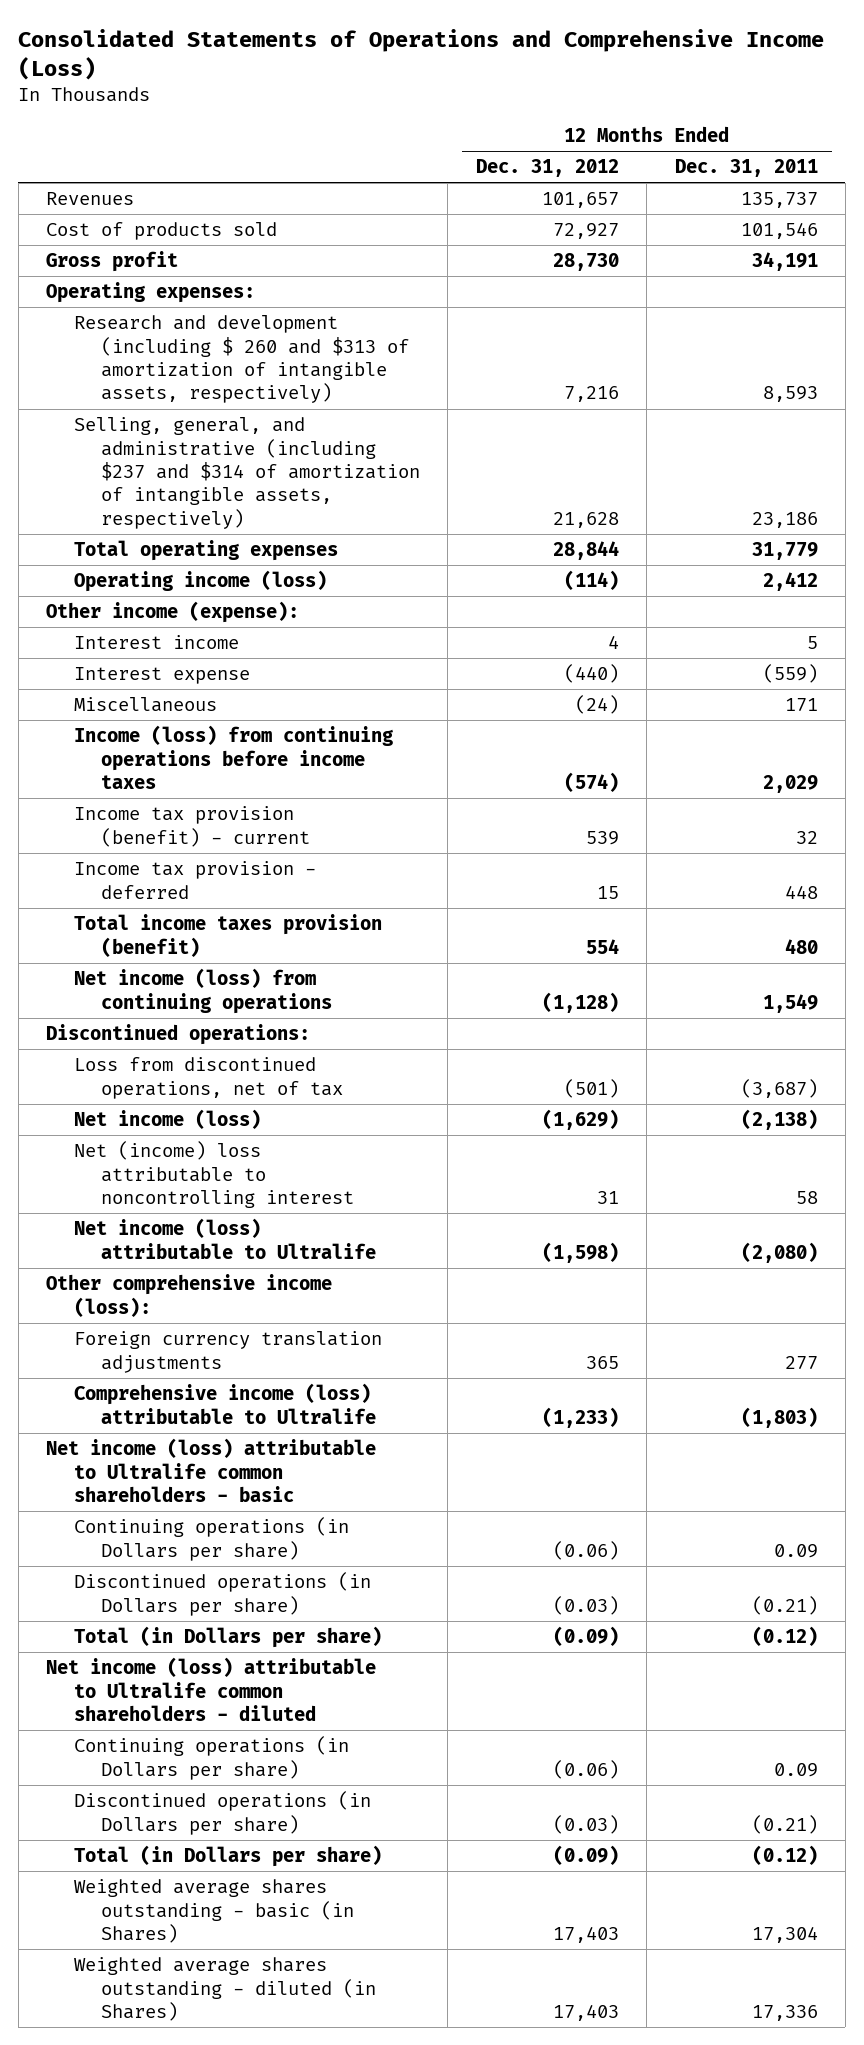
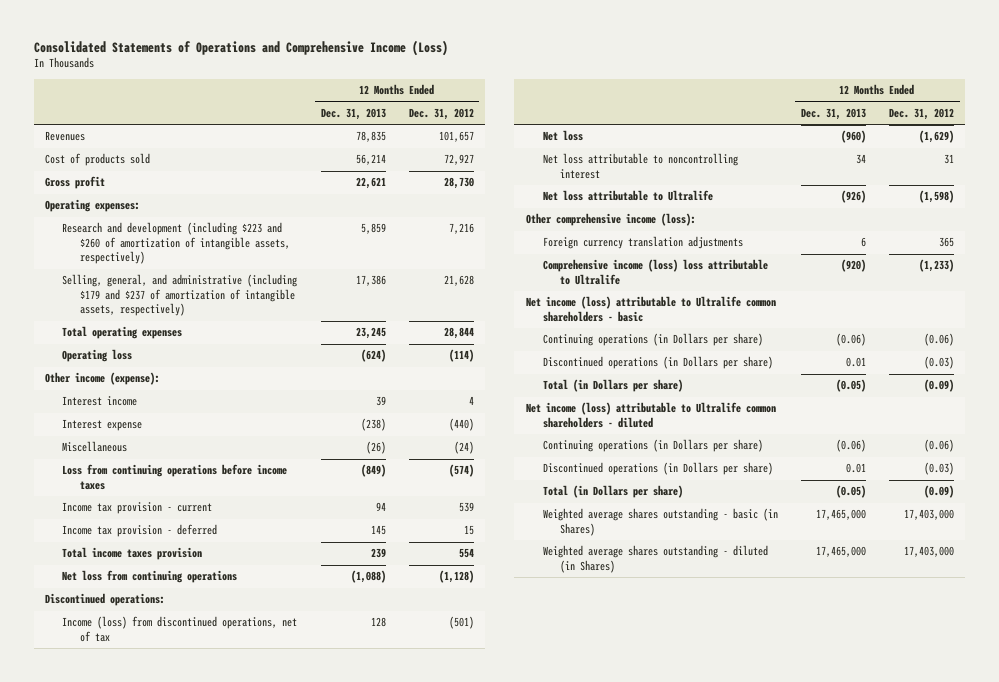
[674,159,818,178] Dec. 31, 2011 -> none
none -> [320,107,386,120] Dec. 31, 2013
[73,315,410,404] Research and development (including $ 260 and $313 of amortization of intangible assets, respectively) -> [62,222,290,265] Research and development (including $223 and $260 of amortization of intangible assets, respectively)
[73,417,421,529] Selling, general, and administrative (including $237 and $314 of amortization of intangible assets, respectively) -> [62,274,298,317] Selling, general, and administrative (including $179 and $237 of amortization of intangible assets, respectively)
[73,570,327,593] Operating income (loss) -> [62,349,133,363] Operating loss
[73,725,393,790] Income (loss) from continuing operations before income taxes -> [62,464,288,490] Loss from continuing operations before income taxes
[73,806,311,847] Income tax provision (benefit) - current -> [62,502,213,515] Income tax provision - current
[73,914,382,957] Total income taxes provision (benefit) -> [62,547,203,561] Total income taxes provision
[73,968,333,1014] Net income (loss) from continuing operations -> [62,570,238,584] Net loss from continuing operations
[73,1057,344,1099] Loss from discontinued operations, net of tax -> [62,616,298,642] Income (loss) from discontinued operations, net of tax
[73,1109,261,1130] Net income (loss) -> [542,130,583,142] Net loss
[73,1141,355,1209] Net (income) loss attributable to noncontrolling interest -> [542,153,738,179] Net loss attributable to noncontrolling interest
[73,1218,377,1259] Net income (loss) attributable to Ultralife -> [542,190,713,202] Net loss attributable to Ultralife
[73,1383,377,1424] Comprehensive income (loss) attributable to Ultralife -> [542,259,768,285] Comprehensive income (loss) loss attributable to Ultralife
[552,1926,619,1944] 17,403 -> [903,509,954,521] 17,403,000
[552,2004,619,2022] 17,403 -> [903,546,954,558] 17,403,000

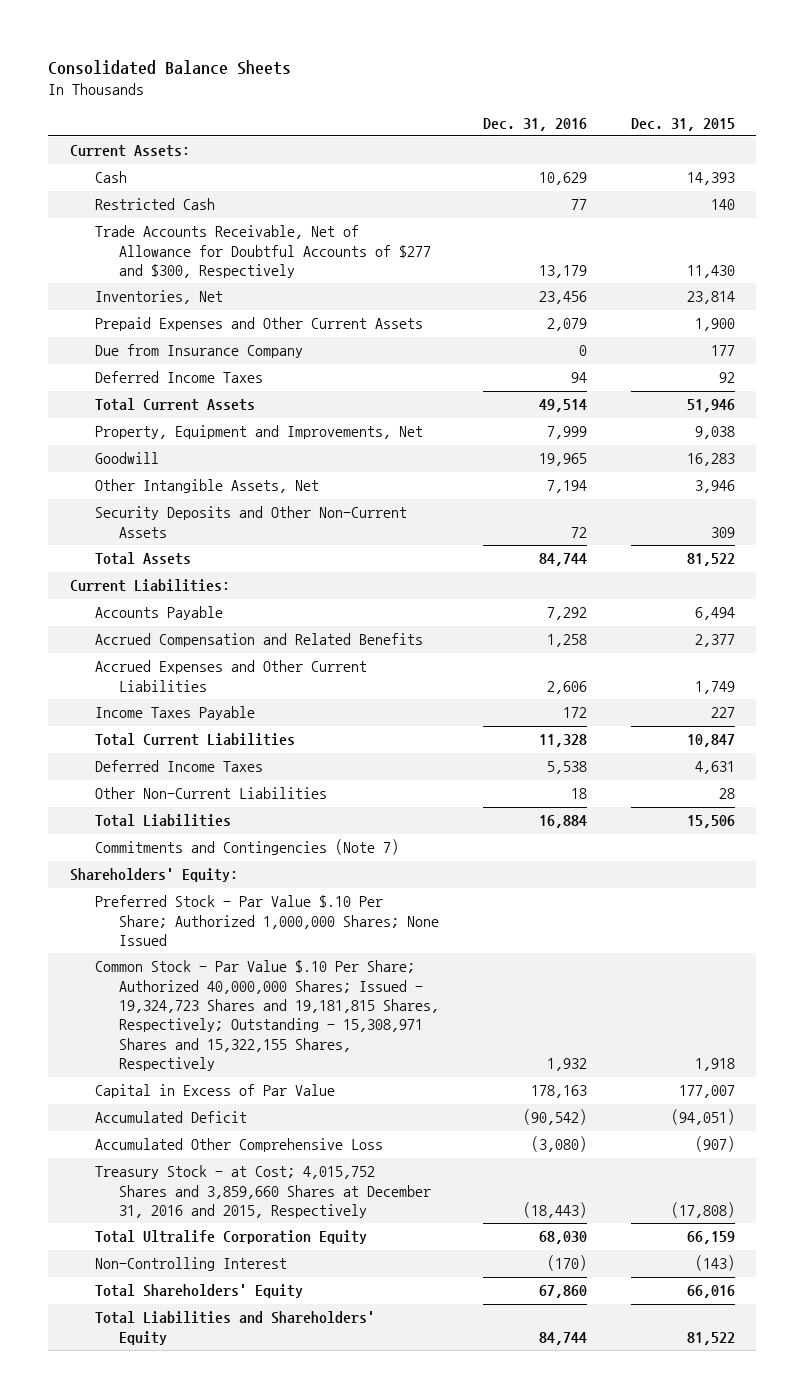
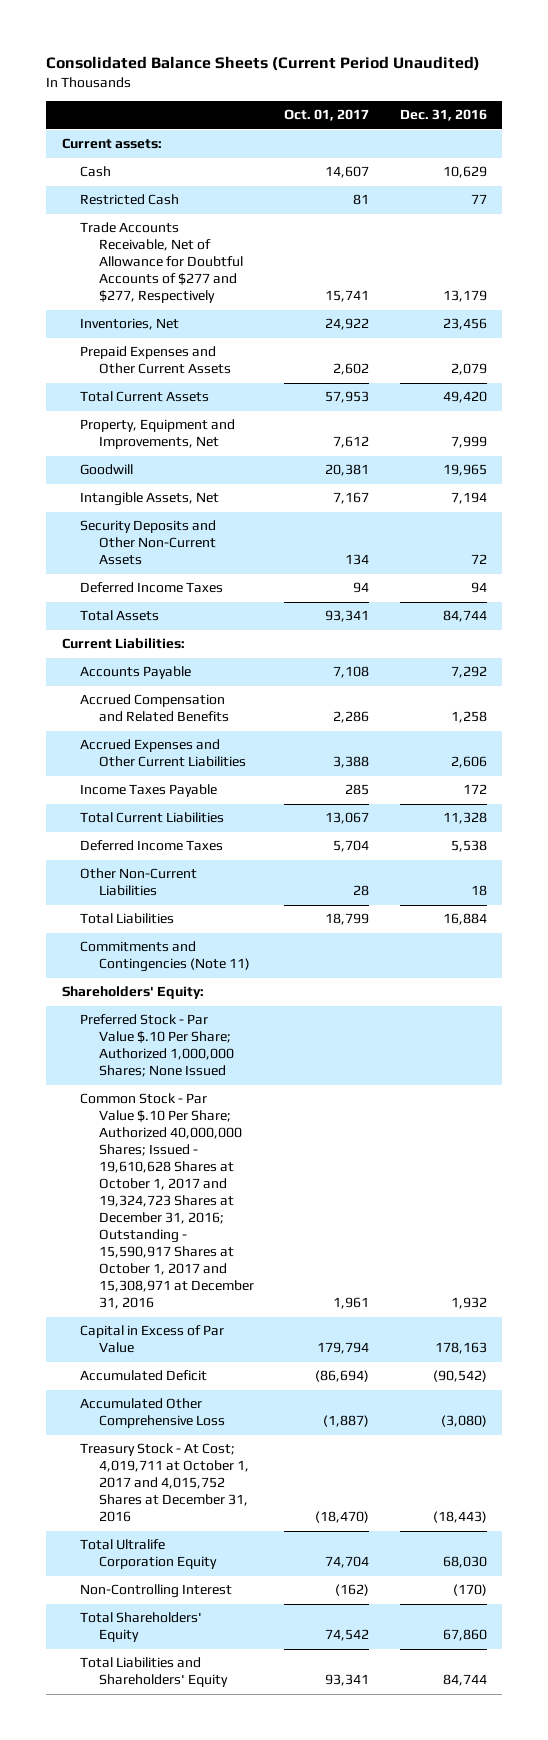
[48,59,292,75] Consolidated Balance Sheets -> [46,56,481,72] Consolidated Balance Sheets (Current Period Unaudited)
[630,117,735,131] Dec. 31, 2015 -> none
none -> [284,109,370,122] Oct. 01, 2017
[69,145,190,158] Current Assets: -> [61,138,162,150] Current assets:
[94,225,432,279] Trade Accounts Receivable, Net of Allowance for Doubtful Accounts of $277 and $300, Respectively -> [80,222,244,304] Trade Accounts Receivable, Net of Allowance for Doubtful Accounts of $277 and $277, Respectively
[94,344,303,359] Due from Insurance Company -> none
[538,399,587,413] 49,514 -> [442,391,487,404] 49,420
[94,479,319,494] Other Intangible Assets, Net -> [80,492,220,507] Intangible Assets, Net
[94,371,263,384] Deferred Income Taxes -> [80,582,224,594] Deferred Income Taxes
[94,839,399,856] Commitments and Contingencies (Note 7) -> [80,941,251,973] Commitments and Contingencies (Note 11)
[94,960,440,1072] Common Stock - Par Value $.10 Per Share; Authorized 40,000,000 Shares; Issued - 19,324,723 Shares and 19,181,815 Shares, Respectively; Outstanding - 15,308,971 Shares and 15,322,155 Shares, Respectively -> [80,1093,255,1310] Common Stock - Par Value $.10 Per Share; Authorized 40,000,000 Shares; Issued - 19,610,628 Shares at October 1, 2017 and 19,324,723 Shares at December 31, 2016; Outstanding - 15,590,917 Shares at October 1, 2017 and 15,308,971 at December 31, 2016
[94,1165,432,1219] Treasury Stock - at Cost; 4,015,752 Shares and 3,859,660 Shares at December 31, 2016 and 2015, Respectively -> [80,1443,250,1523] Treasury Stock - At Cost; 4,019,711 at October 1, 2017 and 4,015,752 Shares at December 31, 2016

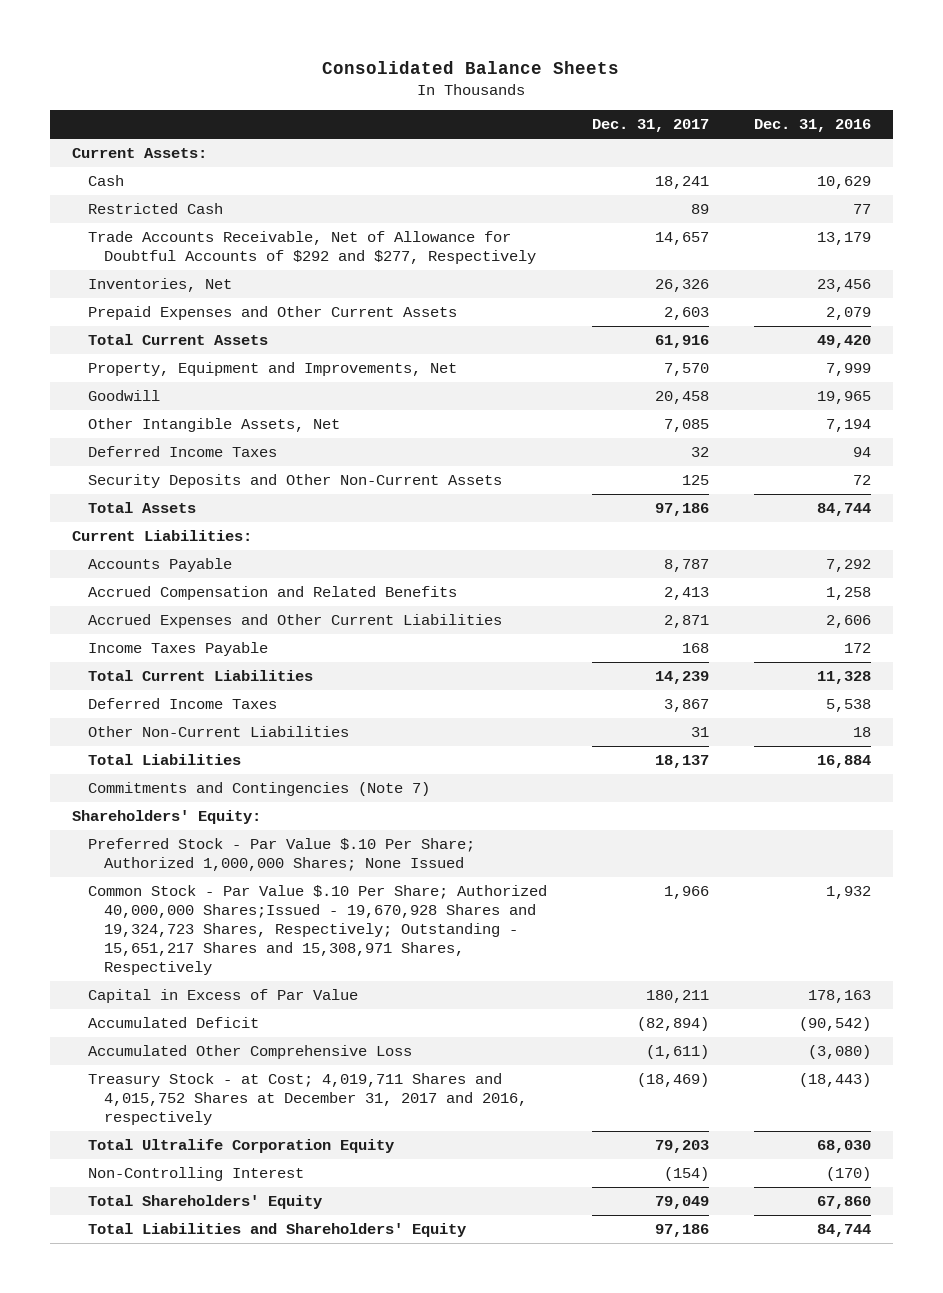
[46,56,481,72] Consolidated Balance Sheets (Current Period Unaudited) -> [322,60,620,74] Consolidated Balance Sheets
[284,109,370,122] Oct. 01, 2017 -> none
none -> [592,119,710,133] Dec. 31, 2017
[61,138,162,150] Current assets: -> [72,148,208,159] Current Assets:
[80,222,244,304] Trade Accounts Receivable, Net of Allowance for Doubtful Accounts of $277 and $277, Respectively -> [88,231,537,265] Trade Accounts Receivable, Net of Allowance for Doubtful Accounts of $292 and $277, Respectively
[80,492,220,507] Intangible Assets, Net -> [88,418,341,433] Other Intangible Assets, Net
[80,520,217,566] Security Deposits and Other Non-Current Assets -> [88,474,503,489] Security Deposits and Other Non-Current Assets
[80,941,251,973] Commitments and Contingencies (Note 11) -> [88,782,431,797] Commitments and Contingencies (Note 7)
[80,1093,255,1310] Common Stock - Par Value $.10 Per Share; Authorized 40,000,000 Shares; Issued - 19,610,628 Shares at October 1, 2017 and 19,324,723 Shares at December 31, 2016; Outstanding - 15,590,917 Shares at October 1, 2017 and 15,308,971 at December 31, 2016 -> [88,885,548,976] Common Stock - Par Value $.10 Per Share; Authorized 40,000,000 Shares;Issued - 19,670,928 Shares and 19,324,723 Shares, Respectively; Outstanding - 15,651,217 Shares and 15,308,971 Shares, Respectively
[80,1443,250,1523] Treasury Stock - At Cost; 4,019,711 at October 1, 2017 and 4,015,752 Shares at December 31, 2016 -> [88,1073,528,1126] Treasury Stock - at Cost; 4,019,711 Shares and 4,015,752 Shares at December 31, 2017 and 2016, respectively

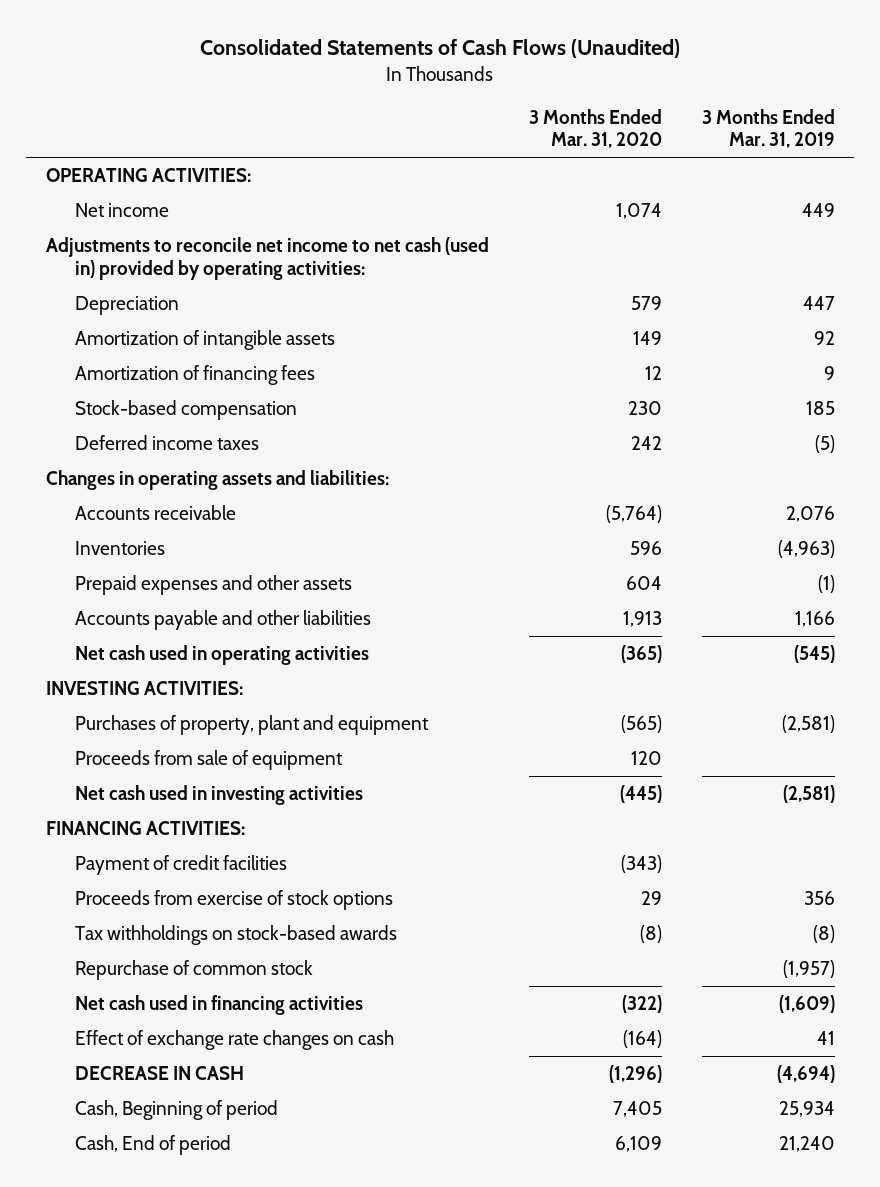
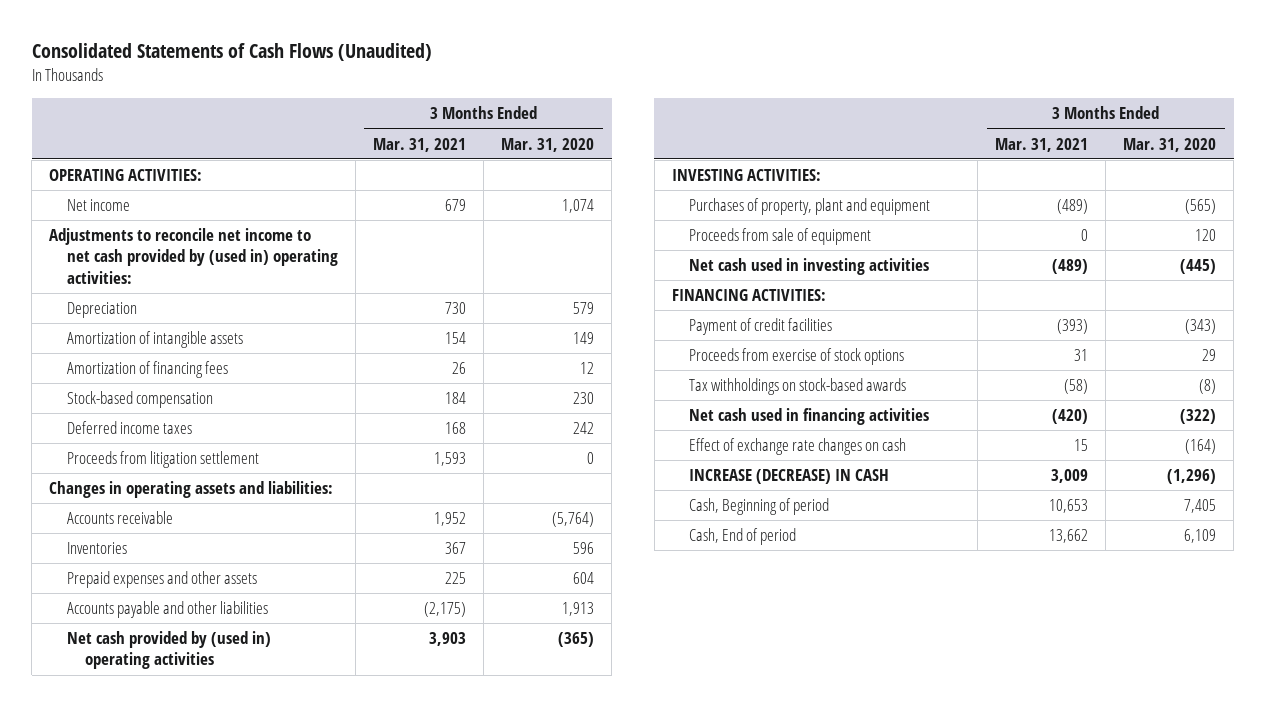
[701,108,835,149] 3 Months Ended Mar. 31, 2019 -> none
none -> [373,137,467,152] Mar. 31, 2021
[45,237,489,280] Adjustments to reconcile net income to net cash (used in) provided by operating activities: -> [49,228,339,284] Adjustments to reconcile net income to net cash provided by (used in) operating activities:
none -> [67,451,260,469] Proceeds from litigation settlement
[75,645,370,666] Net cash used in operating activities -> [67,631,272,670] Net cash provided by (used in) operating activities
[75,960,314,981] Repurchase of common stock -> none
[75,1066,245,1081] DECREASE IN CASH -> [689,469,890,485] INCREASE (DECREASE) IN CASH

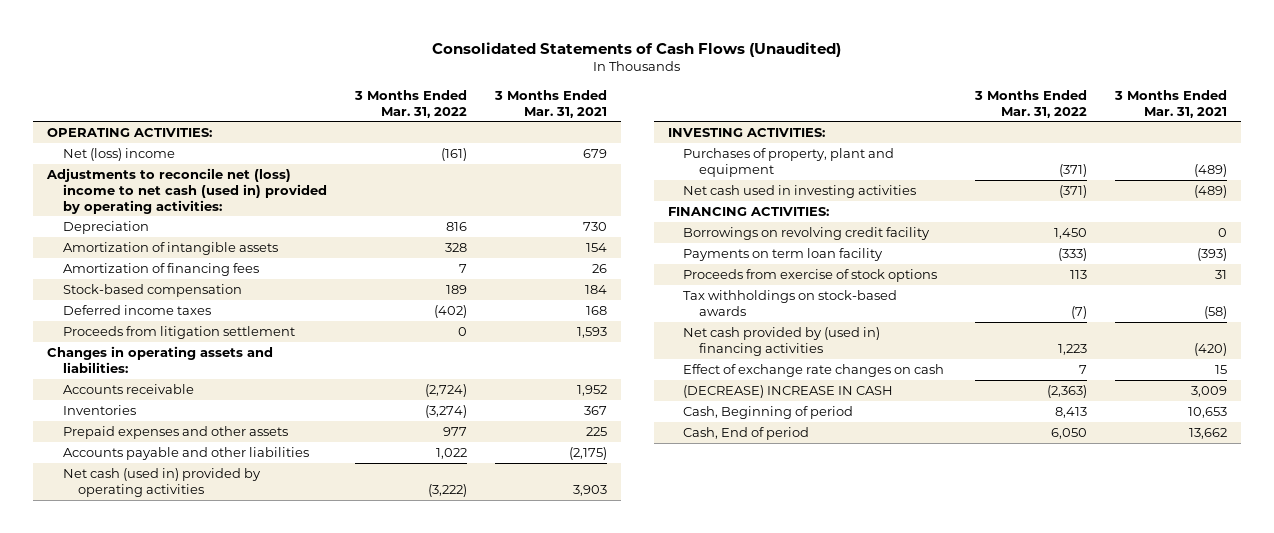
[501,137,595,152] Mar. 31, 2020 -> none
none -> [353,89,467,118] 3 Months Ended Mar. 31, 2022
[67,199,131,212] Net income -> [62,148,175,162] Net (loss) income
[49,228,339,284] Adjustments to reconcile net income to net cash provided by (used in) operating activities: -> [46,168,327,214] Adjustments to reconcile net (loss) income to net cash (used in) provided by operating activities:
[67,631,272,670] Net cash provided by (used in) operating activities -> [62,468,261,497] Net cash (used in) provided by operating activities
[689,228,872,246] Proceeds from sale of equipment -> none
none -> [683,227,931,241] Borrowings on revolving credit facility
[689,318,833,336] Payment of credit facilities -> [683,248,884,262] Payments on term loan facility
[689,408,930,426] Net cash used in financing activities -> [683,327,881,356] Net cash provided by (used in) financing activities
[689,469,890,485] INCREASE (DECREASE) IN CASH -> [683,385,894,399] (DECREASE) INCREASE IN CASH

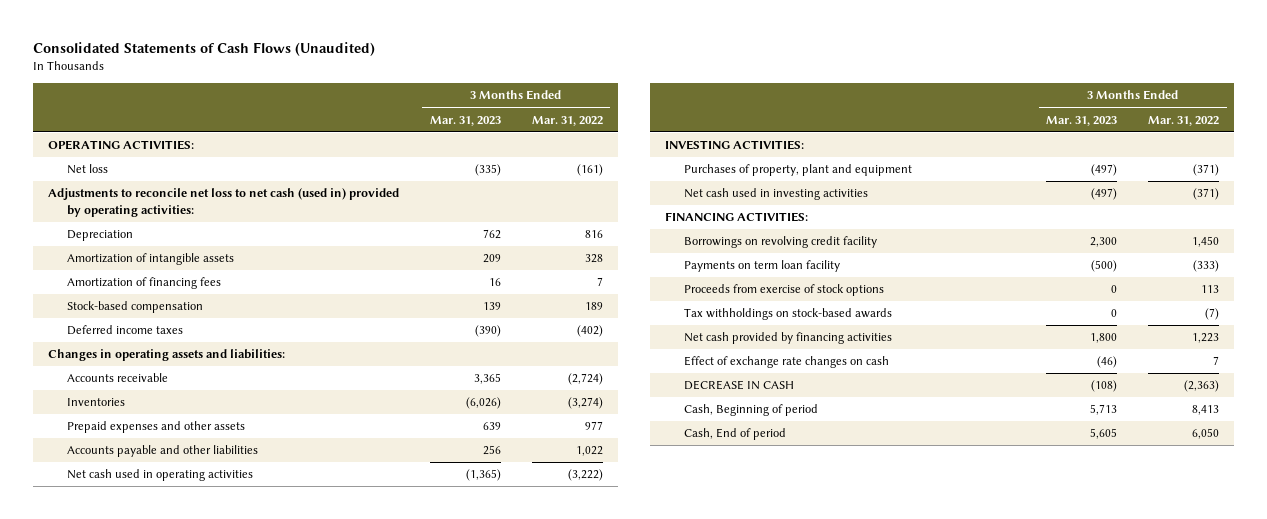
[493,89,607,118] 3 Months Ended Mar. 31, 2021 -> none
none -> [429,115,501,126] Mar. 31, 2023
[62,148,175,162] Net (loss) income -> [67,164,109,175] Net loss
[46,168,327,214] Adjustments to reconcile net (loss) income to net cash (used in) provided by operating activities: -> [48,188,400,217] Adjustments to reconcile net loss to net cash (used in) provided by operating activities:
[62,326,295,340] Proceeds from litigation settlement -> none
[62,468,261,497] Net cash (used in) provided by operating activities -> [67,469,254,482] Net cash used in operating activities
[683,327,881,356] Net cash provided by (used in) financing activities -> [683,332,892,345] Net cash provided by financing activities
[683,385,894,399] (DECREASE) INCREASE IN CASH -> [683,380,794,391] DECREASE IN CASH

